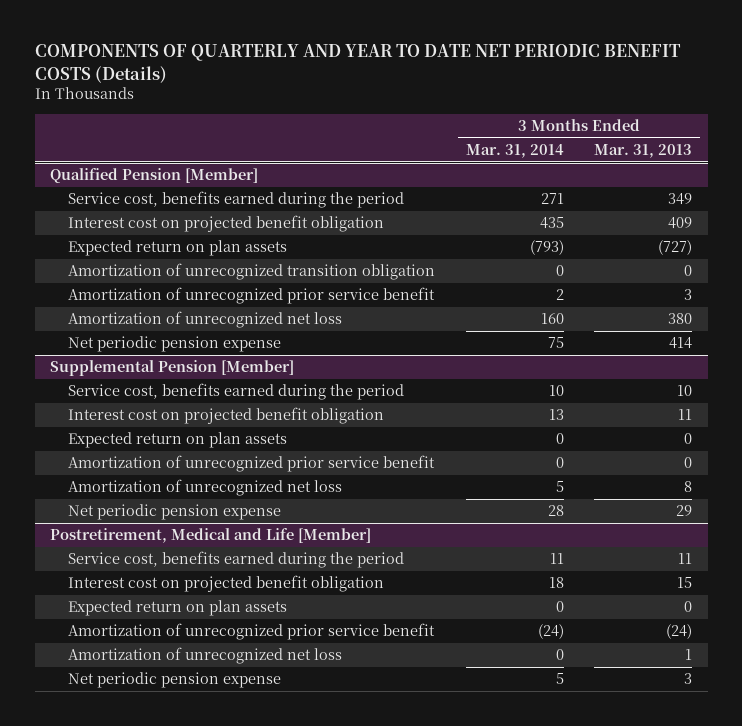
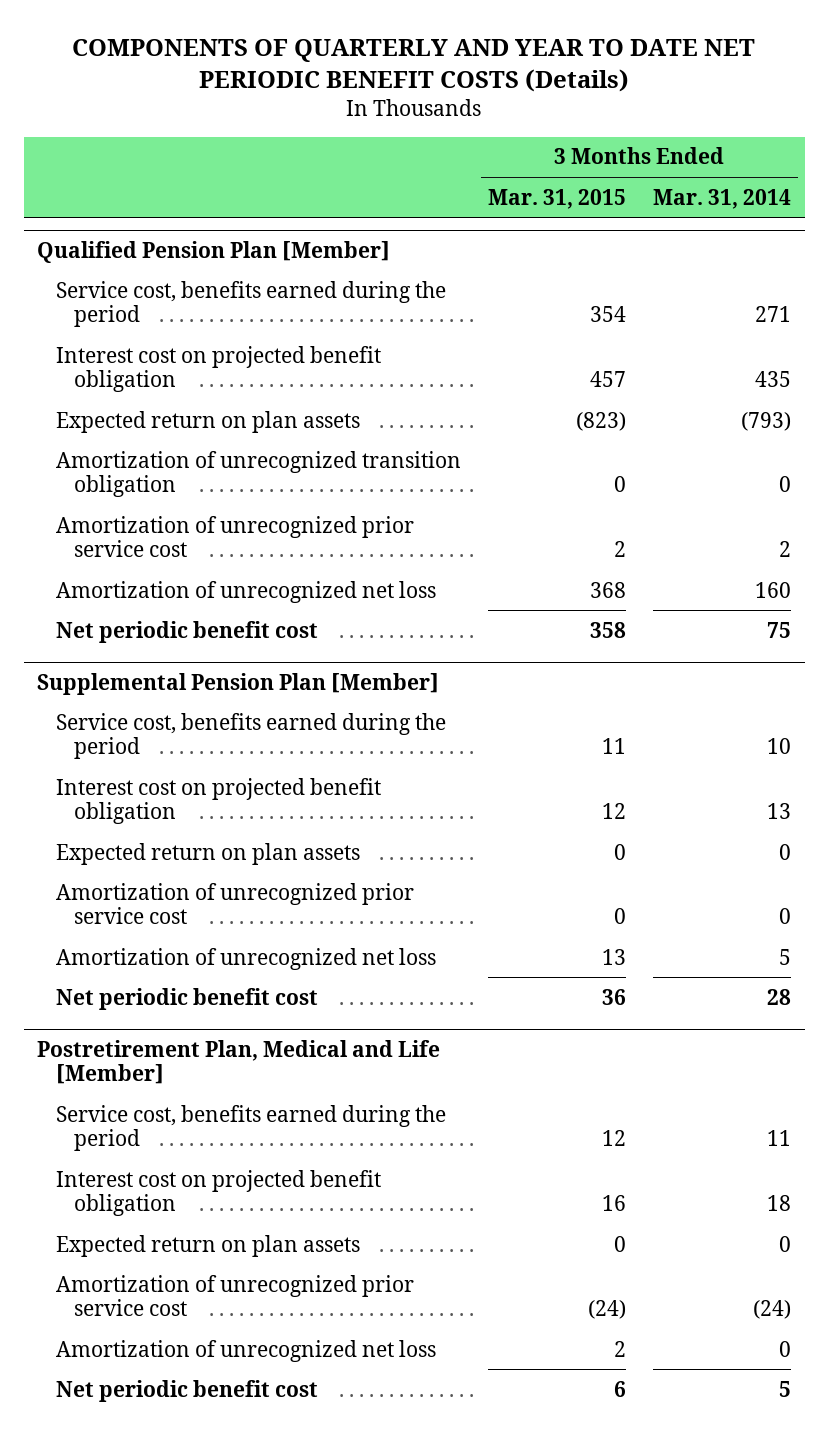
[594,144,693,159] Mar. 31, 2013 -> none
none -> [487,188,626,209] Mar. 31, 2015
[50,168,259,184] Qualified Pension [Member] -> [37,240,391,263] Qualified Pension Plan [Member]
[68,287,436,305] Amortization of unrecognized prior service benefit -> [55,515,414,558] Amortization of unrecognized prior service cost
[68,336,282,353] Net periodic pension expense -> [55,620,318,643] Net periodic benefit cost
[50,360,295,377] Supplemental Pension [Member] -> [37,672,440,695] Supplemental Pension Plan [Member]
[68,455,436,473] Amortization of unrecognized prior service benefit -> [55,882,414,925] Amortization of unrecognized prior service cost
[68,504,282,521] Net periodic pension expense -> [55,987,318,1010] Net periodic benefit cost
[50,528,372,544] Postretirement, Medical and Life [Member] -> [37,1039,441,1085] Postretirement Plan, Medical and Life [Member]
[68,623,436,641] Amortization of unrecognized prior service benefit -> [55,1274,414,1317] Amortization of unrecognized prior service cost
[68,672,282,689] Net periodic pension expense -> [55,1379,318,1402] Net periodic benefit cost

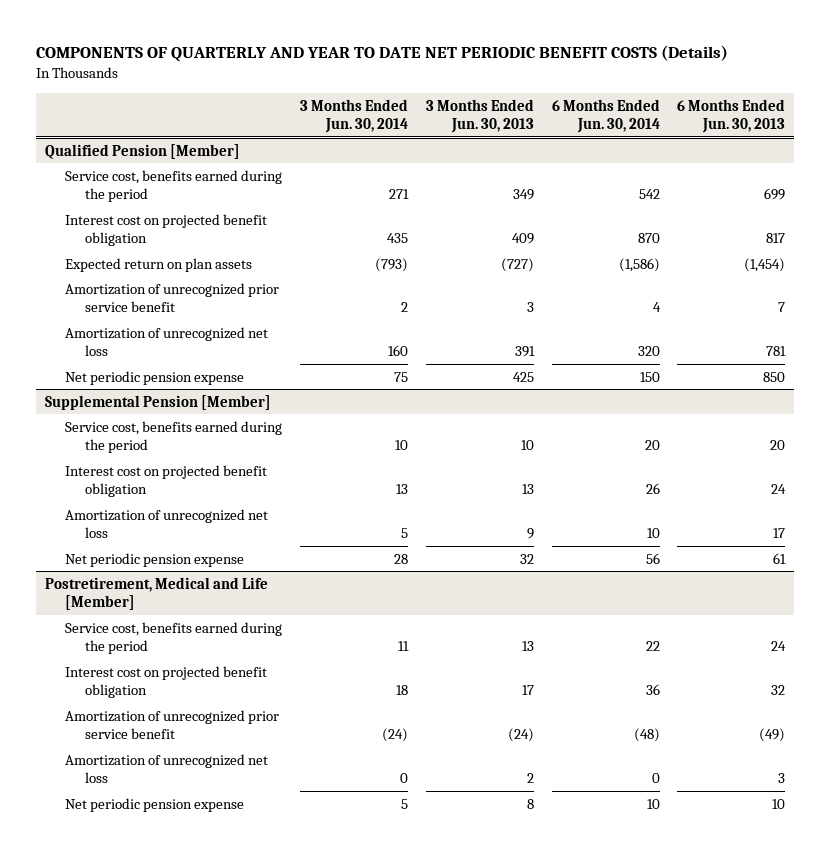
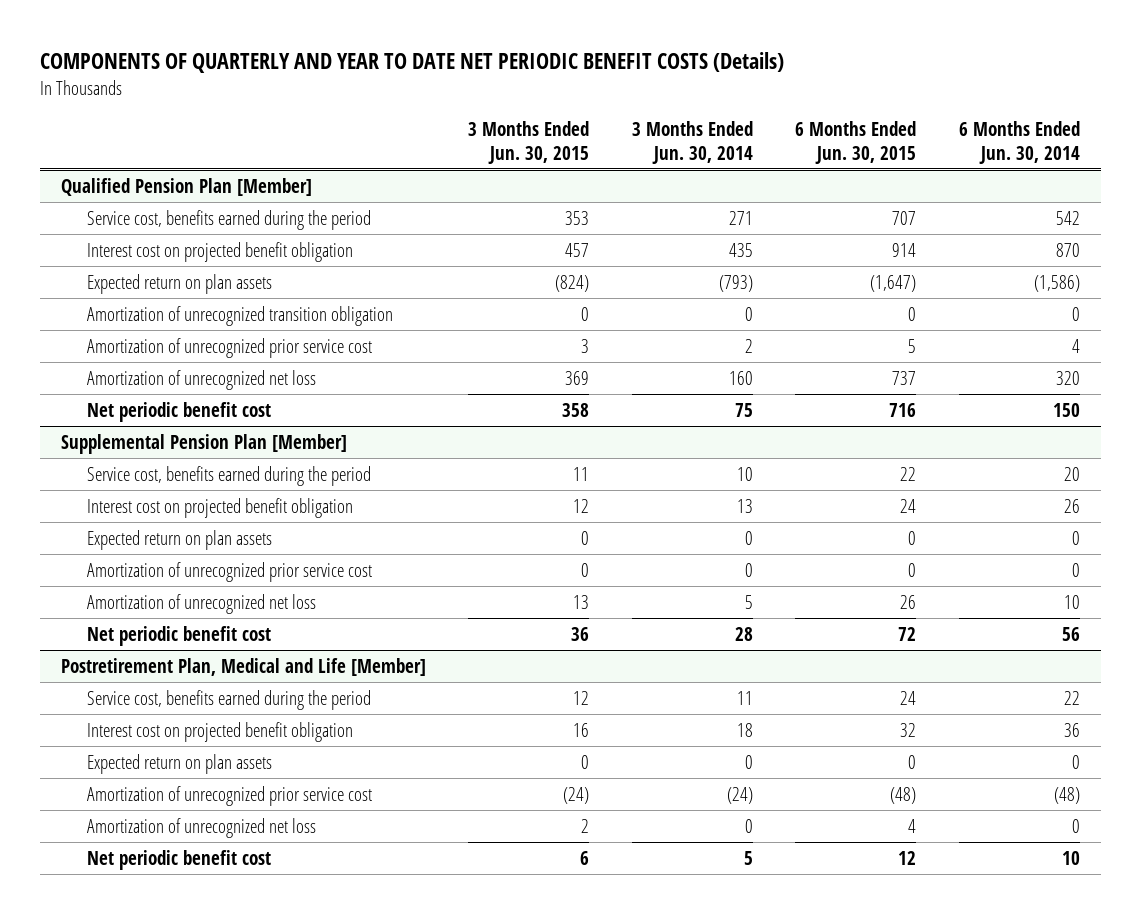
[425,98,534,134] 3 Months Ended Jun. 30, 2013 -> none
[677,98,786,134] 6 Months Ended Jun. 30, 2013 -> none
none -> [468,121,590,164] 3 Months Ended Jun. 30, 2015
none -> [795,121,917,164] 6 Months Ended Jun. 30, 2015
[44,143,240,159] Qualified Pension [Member] -> [60,177,312,196] Qualified Pension Plan [Member]
none -> [87,305,394,326] Amortization of unrecognized transition obligation
[64,282,279,313] Amortization of unrecognized prior service benefit -> [87,337,373,358] Amortization of unrecognized prior service cost
[64,370,244,385] Net periodic pension expense -> [87,401,272,422] Net periodic benefit cost
[44,394,271,410] Supplemental Pension [Member] -> [60,433,347,454] Supplemental Pension Plan [Member]
none -> [87,529,273,550] Expected return on plan assets
none -> [87,561,373,582] Amortization of unrecognized prior service cost
[64,552,244,567] Net periodic pension expense -> [87,625,272,646] Net periodic benefit cost
[44,576,268,611] Postretirement, Medical and Life [Member] -> [60,657,426,676] Postretirement Plan, Medical and Life [Member]
none -> [87,753,273,774] Expected return on plan assets
[64,709,279,740] Amortization of unrecognized prior service benefit -> [87,785,373,806] Amortization of unrecognized prior service cost
[64,797,244,812] Net periodic pension expense -> [87,849,272,870] Net periodic benefit cost

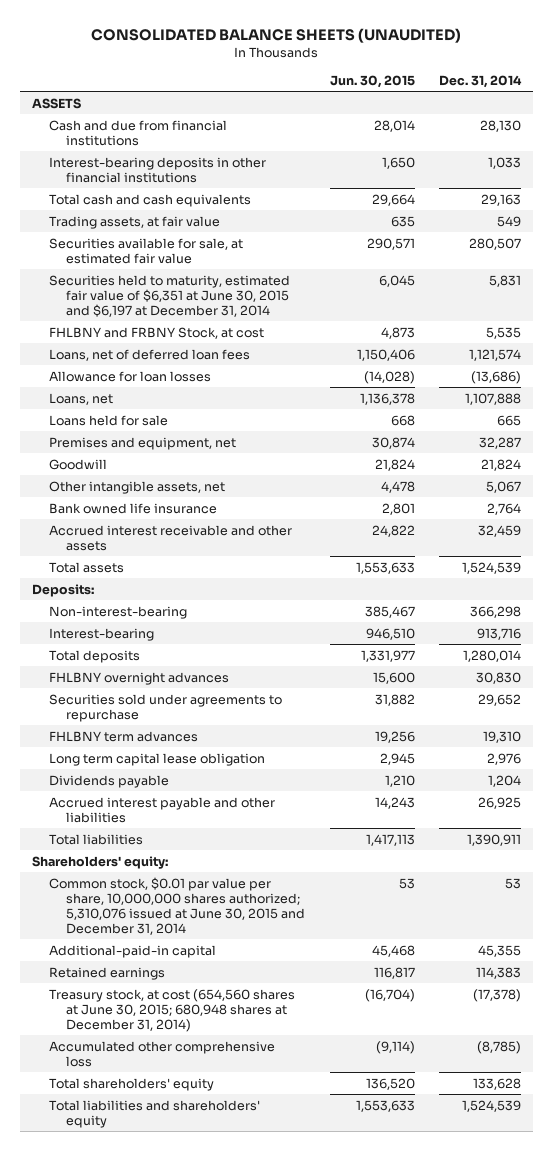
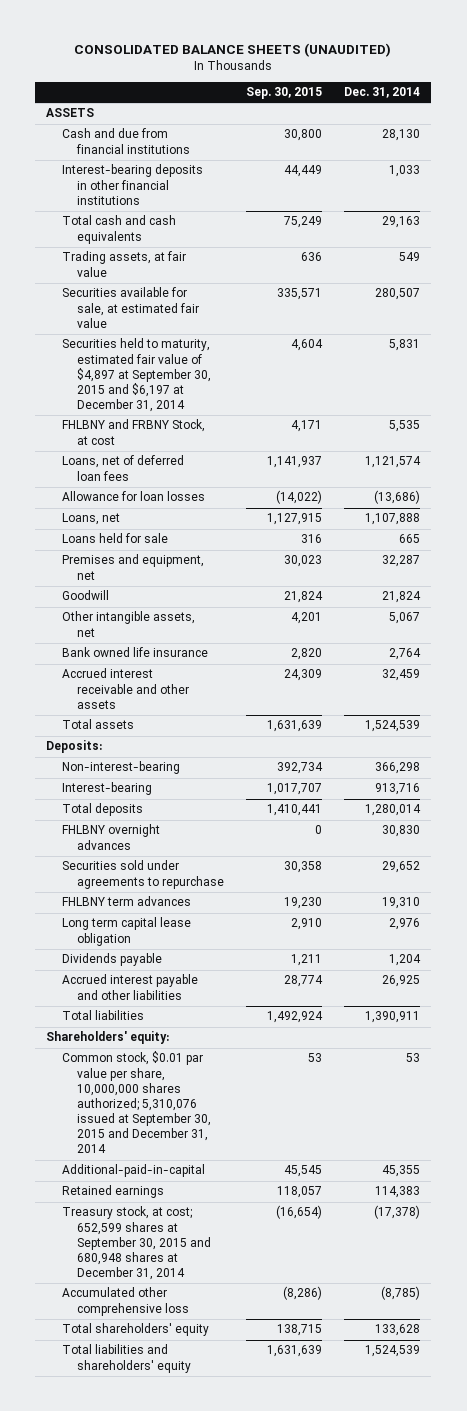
[329,75,415,89] Jun. 30, 2015 -> none
none -> [246,87,323,100] Sep. 30, 2015
[49,274,291,317] Securities held to maturity, estimated fair value of $6,351 at June 30, 2015 and $6,197 at December 31, 2014 -> [61,338,212,413] Securities held to maturity, estimated fair value of $4,897 at September 30, 2015 and $6,197 at December 31, 2014
[49,876,306,935] Common stock, $0.01 par value per share, 10,000,000 shares authorized; 5,310,076 issued at June 30, 2015 and December 31, 2014 -> [61,1051,212,1154] Common stock, $0.01 par value per share, 10,000,000 shares authorized; 5,310,076 issued at September 30, 2015 and December 31, 2014
[49,944,217,958] Additional-paid-in capital -> [61,1164,205,1178] Additional-paid-in-capital
[49,988,296,1032] Treasury stock, at cost (654,560 shares at June 30, 2015; 680,948 shares at December 31, 2014) -> [61,1206,212,1281] Treasury stock, at cost; 652,599 shares at September 30, 2015 and 680,948 shares at December 31, 2014

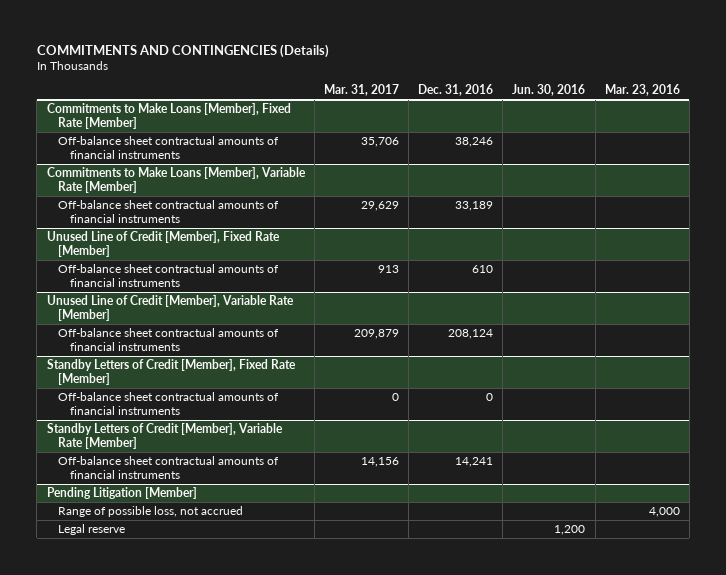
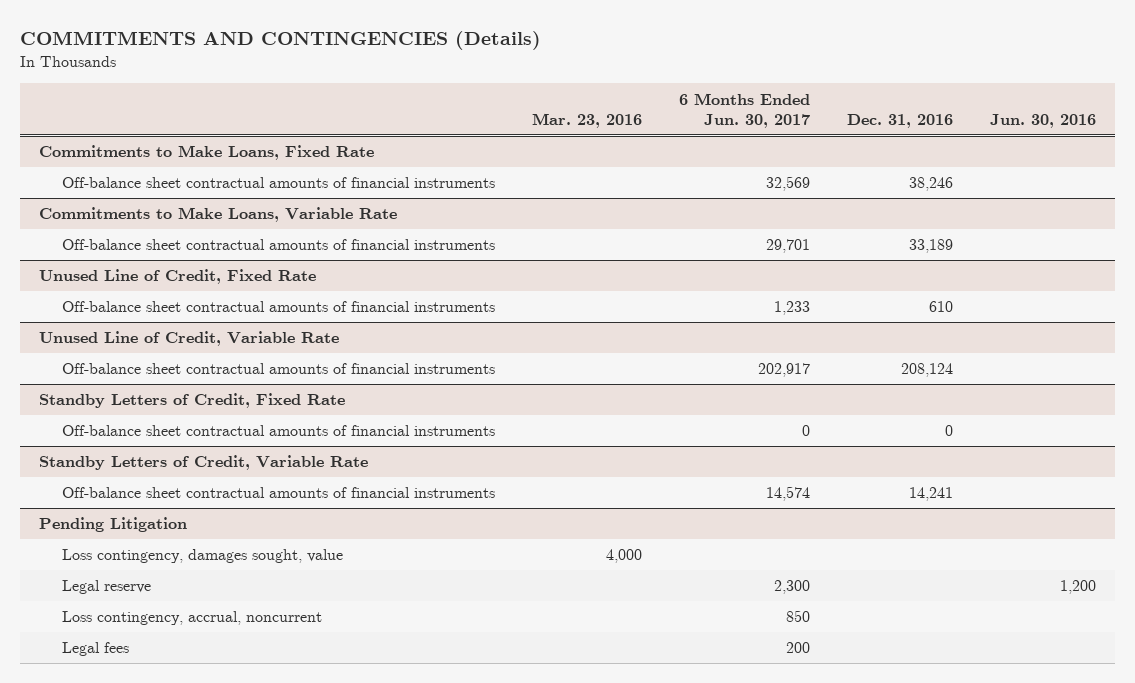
[323,84,399,97] Mar. 31, 2017 -> none
none -> [679,92,811,128] 6 Months Ended Jun. 30, 2017
[46,103,291,130] Commitments to Make Loans [Member], Fixed Rate [Member] -> [38,145,374,161] Commitments to Make Loans, Fixed Rate
[46,167,306,194] Commitments to Make Loans [Member], Variable Rate [Member] -> [38,207,397,223] Commitments to Make Loans, Variable Rate
[46,231,280,258] Unused Line of Credit [Member], Fixed Rate [Member] -> [38,269,316,285] Unused Line of Credit, Fixed Rate
[46,295,294,322] Unused Line of Credit [Member], Variable Rate [Member] -> [38,331,339,347] Unused Line of Credit, Variable Rate
[46,359,296,386] Standby Letters of Credit [Member], Fixed Rate [Member] -> [38,393,345,409] Standby Letters of Credit, Fixed Rate
[46,423,283,450] Standby Letters of Credit [Member], Variable Rate [Member] -> [38,455,368,471] Standby Letters of Credit, Variable Rate
[58,506,244,518] Range of possible loss, not accrued -> none
[46,487,197,500] Pending Litigation [Member] -> [38,517,187,533] Pending Litigation
none -> [61,549,343,564] Loss contingency, damages sought, value
none -> [61,611,322,626] Loss contingency, accrual, noncurrent
none -> [61,642,129,657] Legal fees

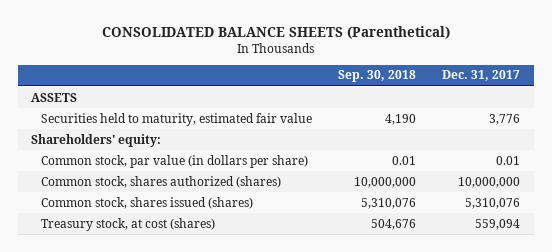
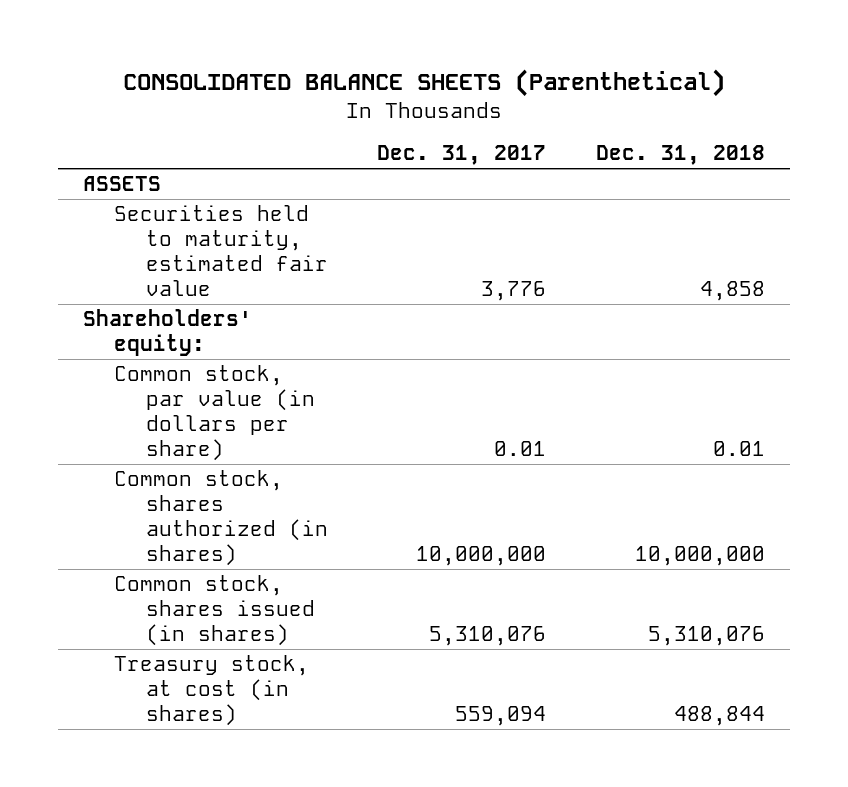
[338,70,417,83] Sep. 30, 2018 -> none
none -> [595,145,765,166] Dec. 31, 2018
[40,175,281,188] Common stock, shares authorized (shares) -> [114,470,328,566] Common stock, shares authorized (in shares)
[40,196,253,209] Common stock, shares issued (shares) -> [114,575,315,646] Common stock, shares issued (in shares)
[40,217,215,231] Treasury stock, at cost (shares) -> [114,655,310,726] Treasury stock, at cost (in shares)

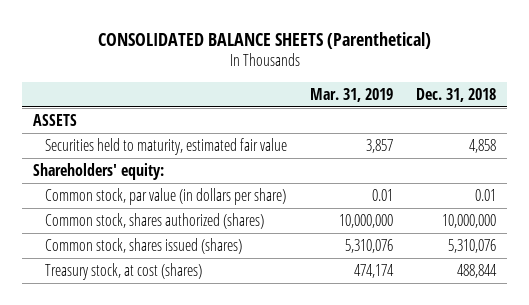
[377,145,547,166] Dec. 31, 2017 -> none
none -> [310,87,394,102] Mar. 31, 2019
[114,470,328,566] Common stock, shares authorized (in shares) -> [45,212,265,229] Common stock, shares authorized (shares)
[114,575,315,646] Common stock, shares issued (in shares) -> [45,237,243,254] Common stock, shares issued (shares)
[114,655,310,726] Treasury stock, at cost (in shares) -> [45,262,203,280] Treasury stock, at cost (shares)

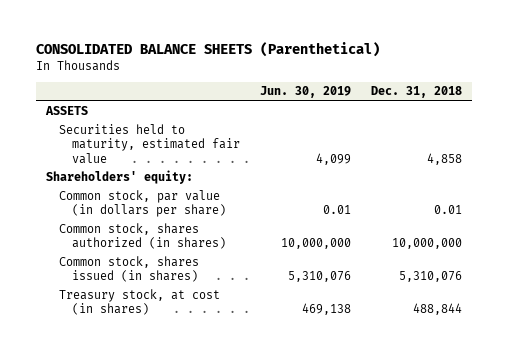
[310,87,394,102] Mar. 31, 2019 -> none
none -> [259,86,351,99] Jun. 30, 2019
[45,212,265,229] Common stock, shares authorized (shares) -> [59,223,226,250] Common stock, shares authorized (in shares)
[45,237,243,254] Common stock, shares issued (shares) -> [59,256,200,283] Common stock, shares issued (in shares)
[45,262,203,280] Treasury stock, at cost (shares) -> [59,289,221,316] Treasury stock, at cost (in shares)

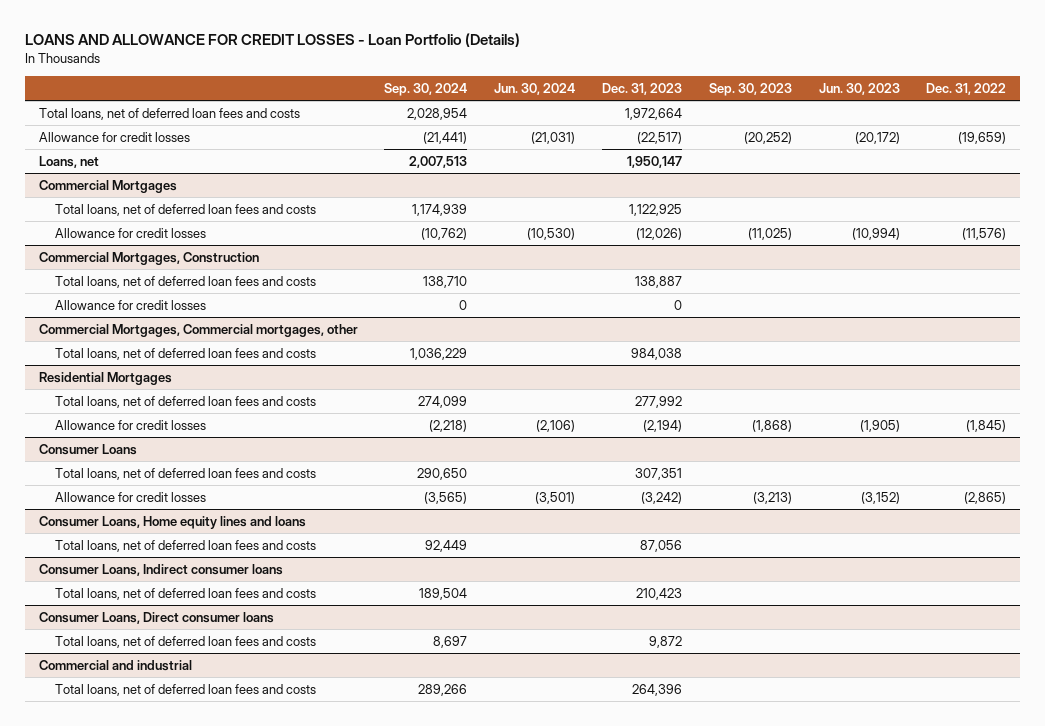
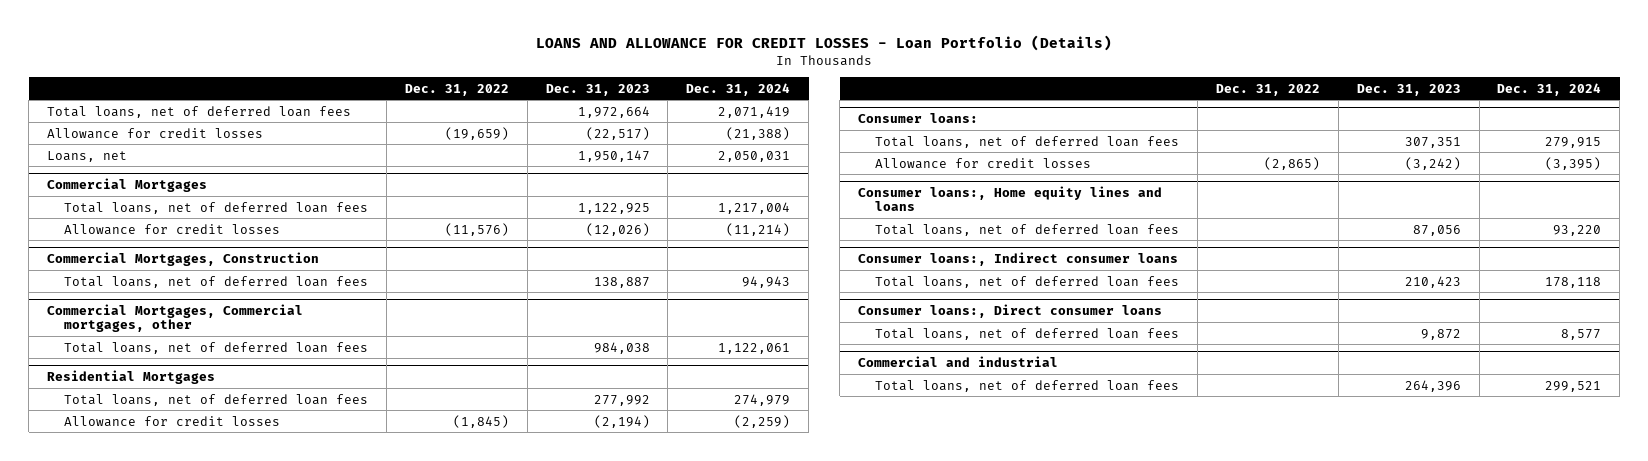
[384,82,468,96] Sep. 30, 2024 -> none
[494,82,576,95] Jun. 30, 2024 -> none
[708,82,792,96] Sep. 30, 2023 -> none
[818,82,900,95] Jun. 30, 2023 -> none
none -> [686,82,791,96] Dec. 31, 2024
[38,107,300,120] Total loans, net of deferred loan fees and costs -> [47,105,352,118] Total loans, net of deferred loan fees
[54,203,316,216] Total loans, net of deferred loan fees and costs -> [63,201,368,214] Total loans, net of deferred loan fees
[54,299,206,310] Allowance for credit losses -> none
[54,275,316,288] Total loans, net of deferred loan fees and costs -> [63,275,368,288] Total loans, net of deferred loan fees
[54,347,316,360] Total loans, net of deferred loan fees and costs -> [63,341,368,354] Total loans, net of deferred loan fees
[54,395,316,408] Total loans, net of deferred loan fees and costs -> [63,393,368,406] Total loans, net of deferred loan fees
[38,443,137,455] Consumer Loans -> [858,112,979,123] Consumer loans:
[54,467,316,480] Total loans, net of deferred loan fees and costs -> [875,135,1180,148] Total loans, net of deferred loan fees
[38,515,306,529] Consumer Loans, Home equity lines and loans -> [858,185,1163,212] Consumer loans:, Home equity lines and loans
[54,539,316,552] Total loans, net of deferred loan fees and costs -> [875,223,1180,236] Total loans, net of deferred loan fees
[38,563,283,576] Consumer Loans, Indirect consumer loans -> [858,251,1179,266] Consumer loans:, Indirect consumer loans
[54,587,316,600] Total loans, net of deferred loan fees and costs -> [875,275,1180,288] Total loans, net of deferred loan fees
[38,611,274,624] Consumer Loans, Direct consumer loans -> [858,303,1163,318] Consumer loans:, Direct consumer loans
[54,635,316,648] Total loans, net of deferred loan fees and costs -> [875,327,1180,340] Total loans, net of deferred loan fees
[54,683,316,696] Total loans, net of deferred loan fees and costs -> [875,379,1180,392] Total loans, net of deferred loan fees

